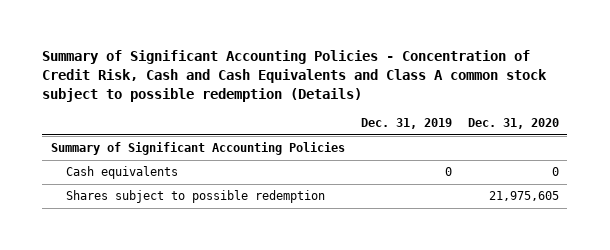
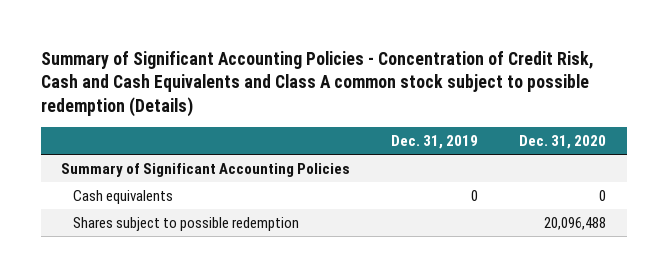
[489,191,560,202] 21,975,605 -> [544,217,607,231] 20,096,488

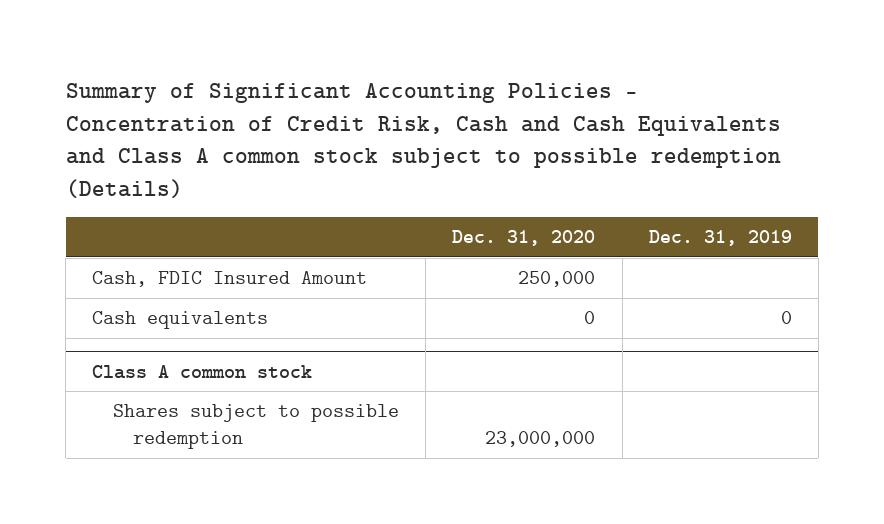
[61,163,351,178] Summary of Significant Accounting Policies -> none
none -> [92,271,368,288] Cash, FDIC Insured Amount
none -> [92,364,313,379] Class A common stock
[544,217,607,231] 20,096,488 -> [485,431,596,448] 23,000,000

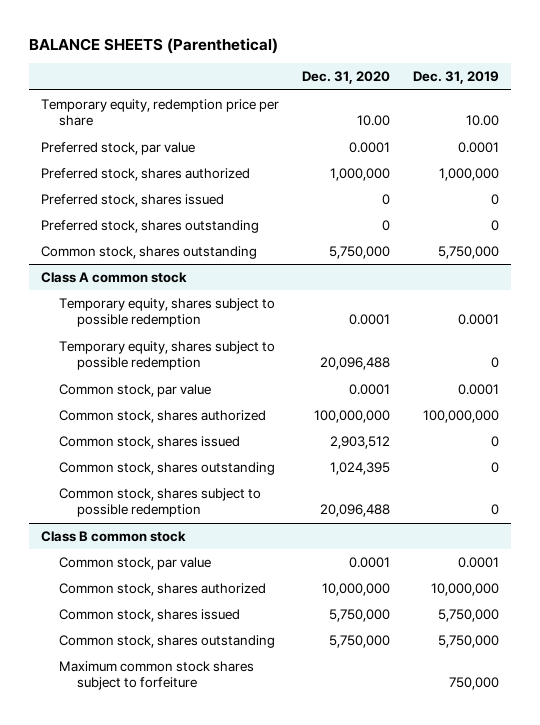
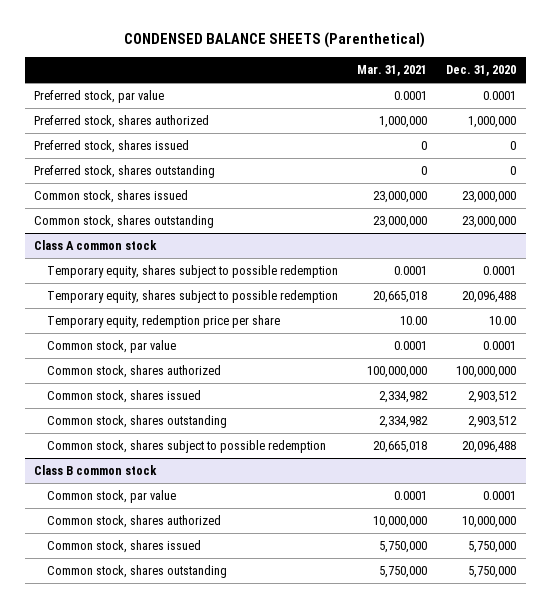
[29,37,279,54] BALANCE SHEETS (Parenthetical) -> [124,32,426,49] CONDENSED BALANCE SHEETS (Parenthetical)
[413,71,500,85] Dec. 31, 2019 -> none
none -> [357,65,428,77] Mar. 31, 2021
[40,98,279,127] Temporary equity, redemption price per share -> none
none -> [34,189,189,203] Common stock, shares issued
[329,245,391,259] 5,750,000 -> [462,215,517,228] 23,000,000
none -> [47,314,281,328] Temporary equity, redemption price per share
[330,461,391,475] 1,024,395 -> [468,415,518,428] 2,903,512
[58,660,254,691] Maximum common stock shares subject to forfeiture -> none

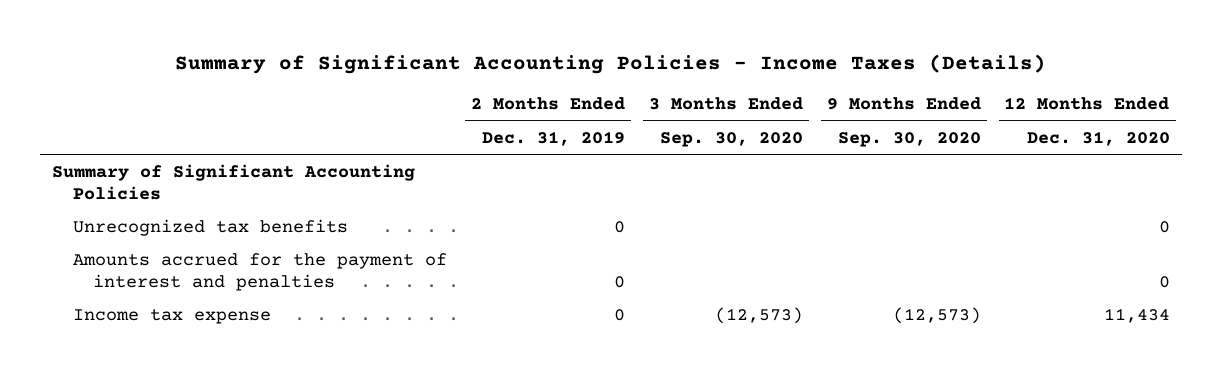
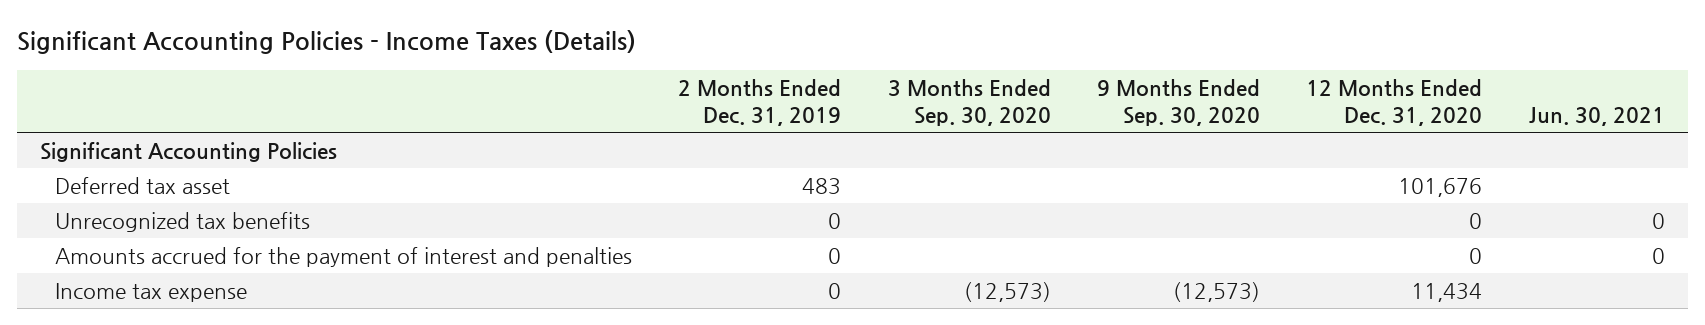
[175,53,1047,74] Summary of Significant Accounting Policies - Income Taxes (Details) -> [16,30,636,55] Significant Accounting Policies - Income Taxes (Details)
none -> [1528,106,1665,126] Jun. 30, 2021
[52,164,416,201] Summary of Significant Accounting Policies -> [40,141,338,162] Significant Accounting Policies
none -> [54,176,230,194] Deferred tax asset

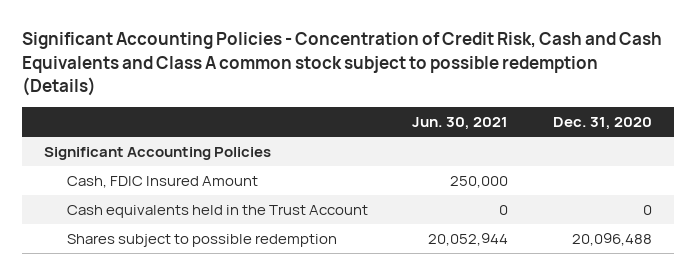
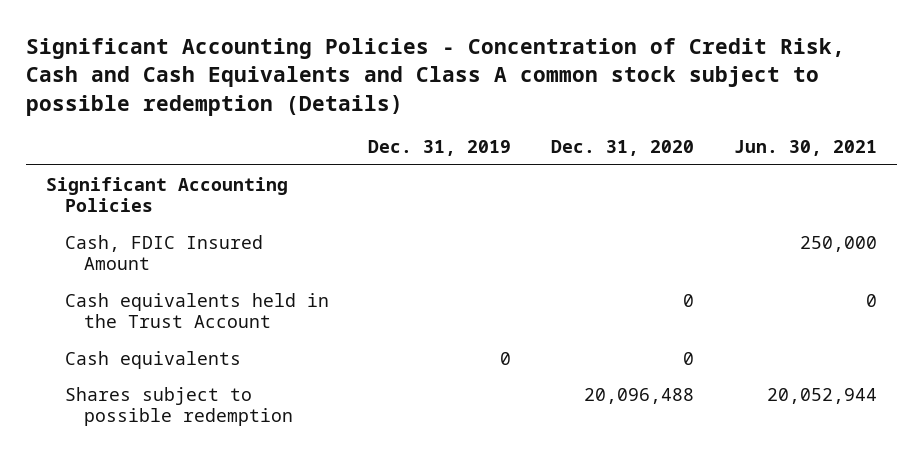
none -> [368,140,512,157] Dec. 31, 2019
none -> [64,350,241,369] Cash equivalents

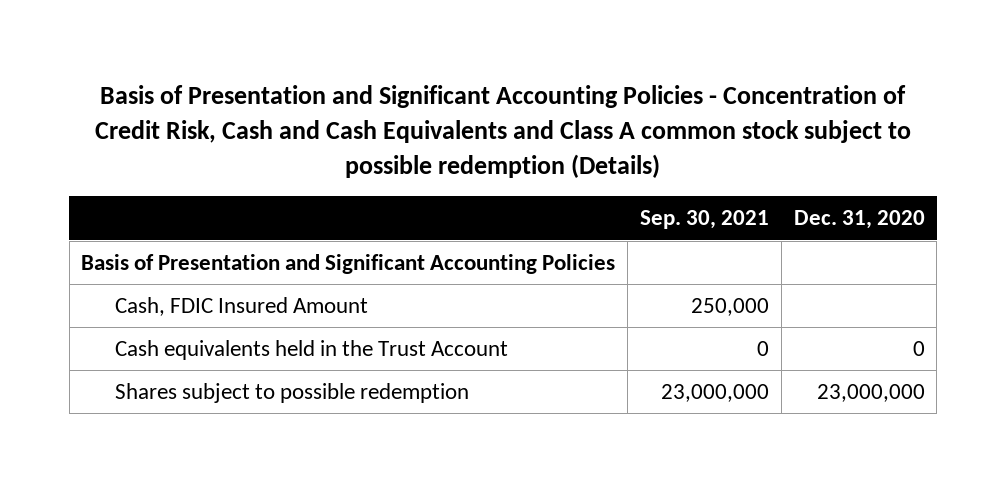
[25,38,845,116] Significant Accounting Policies - Concentration of Credit Risk, Cash and Cash Equivalents and Class A common stock subject to possible redemption (Details) -> [95,85,912,178] Basis of Presentation and Significant Accounting Policies - Concentration of Credit Risk, Cash and Cash Equivalents and Class A common stock subject to possible redemption (Details)
[368,140,512,157] Dec. 31, 2019 -> none
[734,140,878,157] Jun. 30, 2021 -> none
none -> [640,210,770,230] Sep. 30, 2021
[45,176,288,213] Significant Accounting Policies -> [81,253,616,274] Basis of Presentation and Significant Accounting Policies
[64,350,241,369] Cash equivalents -> none
[584,387,695,404] 20,096,488 -> [816,383,925,402] 23,000,000

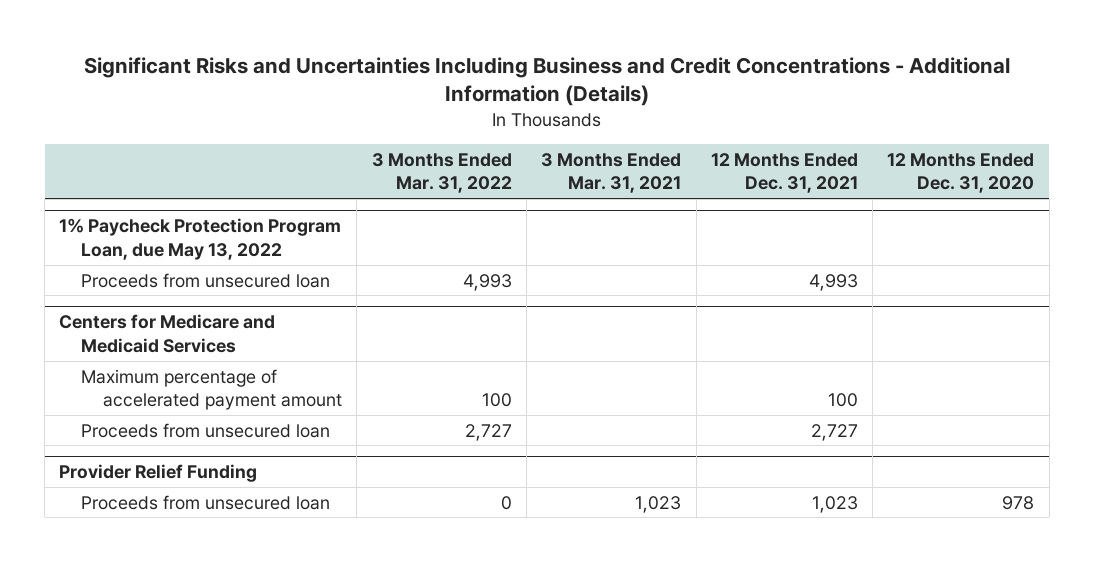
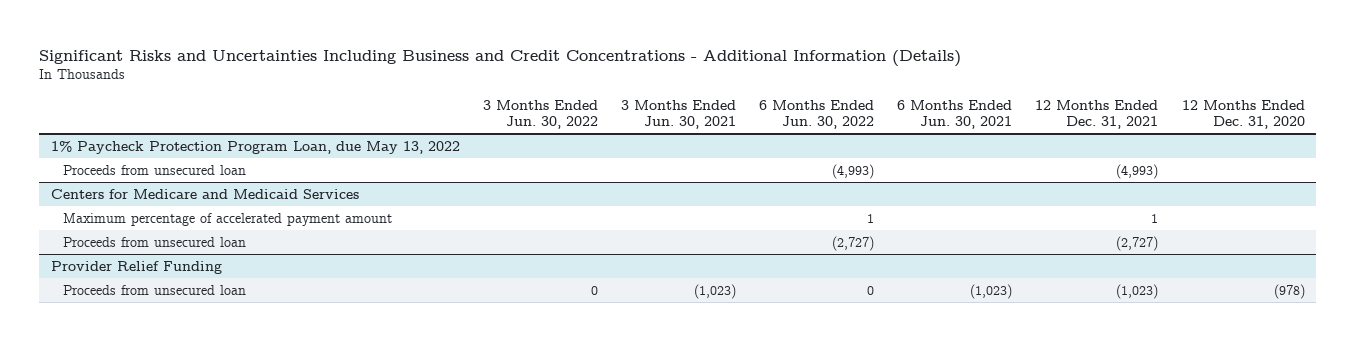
[371,152,512,194] 3 Months Ended Mar. 31, 2022 -> none
[541,152,682,194] 3 Months Ended Mar. 31, 2021 -> none
none -> [482,99,598,130] 3 Months Ended Jun. 30, 2022
none -> [621,99,737,130] 3 Months Ended Jun. 30, 2021
none -> [759,99,875,130] 6 Months Ended Jun. 30, 2022
none -> [897,99,1013,130] 6 Months Ended Jun. 30, 2021
[808,273,858,291] 4,993 -> [1116,163,1159,179] (4,993)
[827,393,858,408] 100 -> [1151,213,1159,223] 1
[810,423,858,441] 2,727 -> [1116,235,1159,251] (2,727)
[811,495,858,513] 1,023 -> [1116,283,1159,299] (1,023)
[1002,495,1035,510] 978 -> [1273,283,1305,299] (978)

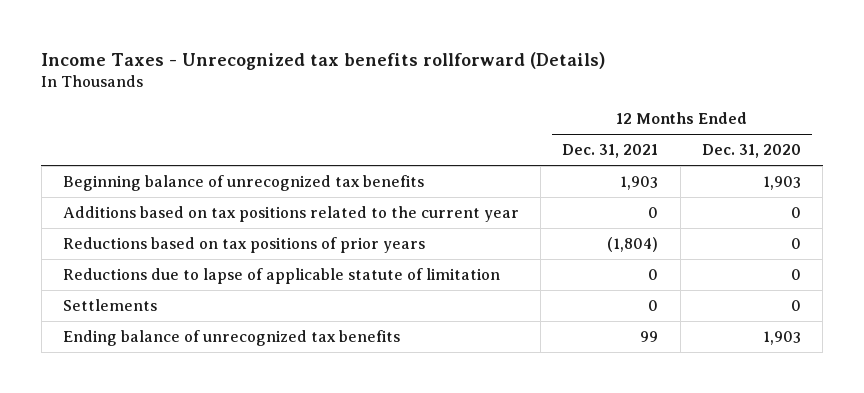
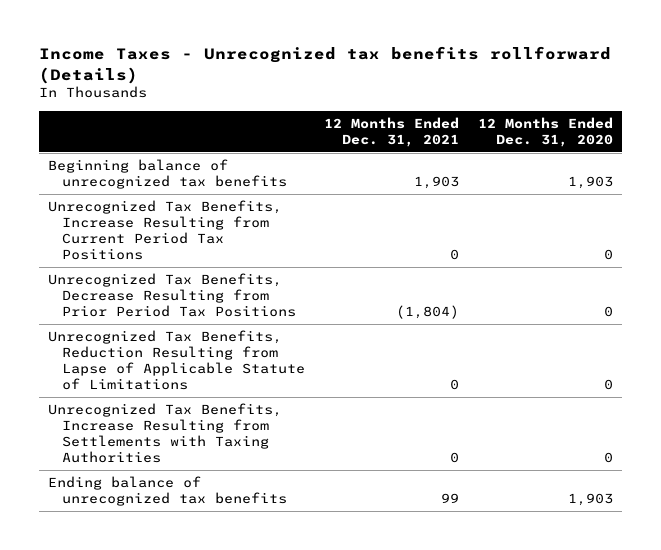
[63,205,520,222] Additions based on tax positions related to the current year -> [48,200,283,261] Unrecognized Tax Benefits, Increase Resulting from Current Period Tax Positions
[63,236,426,253] Reductions based on tax positions of prior years -> [48,273,296,318] Unrecognized Tax Benefits, Decrease Resulting from Prior Period Tax Positions
[63,267,501,284] Reductions due to lapse of applicable statute of limitation -> [48,330,305,391] Unrecognized Tax Benefits, Reduction Resulting from Lapse of Applicable Statute of Limitations
[63,298,158,311] Settlements -> [48,403,283,464] Unrecognized Tax Benefits, Increase Resulting from Settlements with Taxing Authorities

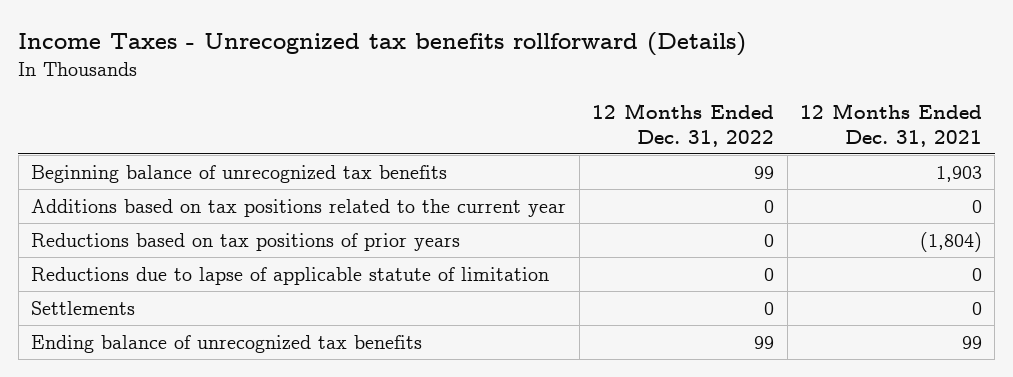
[477,116,613,147] 12 Months Ended Dec. 31, 2020 -> none
none -> [592,102,775,147] 12 Months Ended Dec. 31, 2022
[48,200,283,261] Unrecognized Tax Benefits, Increase Resulting from Current Period Tax Positions -> [31,198,567,217] Additions based on tax positions related to the current year
[48,273,296,318] Unrecognized Tax Benefits, Decrease Resulting from Prior Period Tax Positions -> [31,232,461,251] Reductions based on tax positions of prior years
[48,330,305,391] Unrecognized Tax Benefits, Reduction Resulting from Lapse of Applicable Statute of Limitations -> [31,266,550,285] Reductions due to lapse of applicable statute of limitation
[48,403,283,464] Unrecognized Tax Benefits, Increase Resulting from Settlements with Taxing Authorities -> [31,300,136,315] Settlements

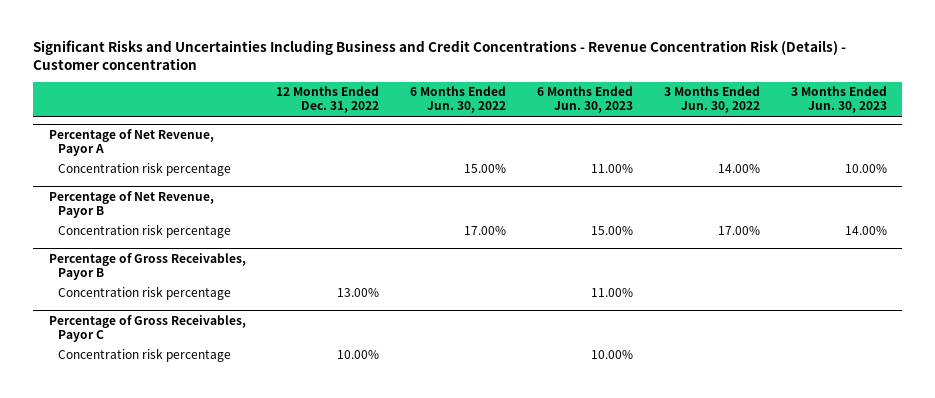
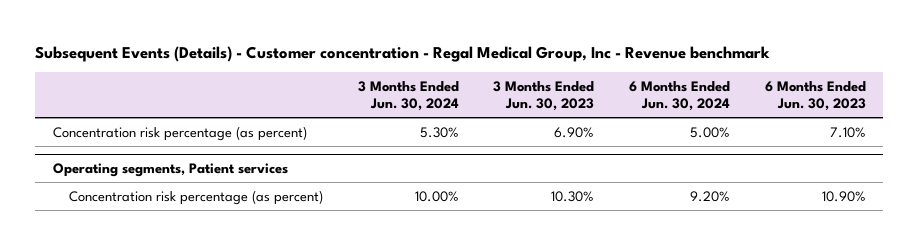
[33,39,847,70] Significant Risks and Uncertainties Including Business and Credit Concentrations - Revenue Concentration Risk (Details) - Customer concentration -> [35,45,771,62] Subsequent Events (Details) - Customer concentration - Regal Medical Group, Inc - Revenue benchmark
[276,86,380,114] 12 Months Ended Dec. 31, 2022 -> none
[410,86,507,114] 6 Months Ended Jun. 30, 2022 -> none
[663,86,760,114] 3 Months Ended Jun. 30, 2022 -> none
none -> [357,81,459,111] 3 Months Ended Jun. 30, 2024
none -> [628,81,730,111] 6 Months Ended Jun. 30, 2024
[48,128,214,156] Percentage of Net Revenue, Payor A -> none
[48,190,214,218] Percentage of Net Revenue, Payor B -> none
[48,252,246,280] Percentage of Gross Receivables, Payor B -> none
[57,286,231,301] Concentration risk percentage -> none
[48,314,246,342] Percentage of Gross Receivables, Payor C -> none
[57,348,231,363] Concentration risk percentage -> none
[57,162,231,177] Concentration risk percentage -> [52,125,307,141] Concentration risk percentage (as percent)
[591,164,634,174] 11.00% -> [829,126,866,138] 7.10%
[844,164,887,174] 10.00% -> [554,126,595,138] 6.90%
none -> [52,163,288,178] Operating segments, Patient services
[57,224,231,239] Concentration risk percentage -> [68,189,323,205] Concentration risk percentage (as percent)
[591,226,634,236] 15.00% -> [821,190,866,202] 10.90%
[844,226,887,236] 14.00% -> [551,190,595,202] 10.30%

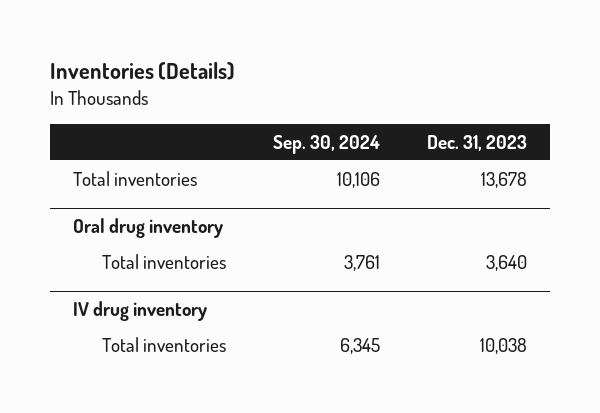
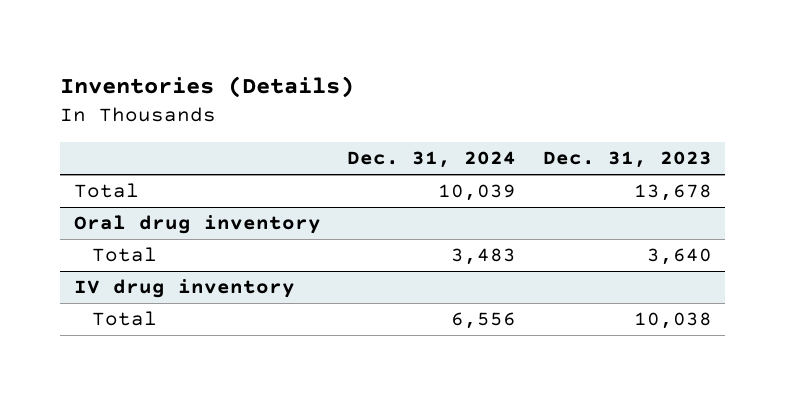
[272,134,380,154] Sep. 30, 2024 -> none
none -> [347,151,517,169] Dec. 31, 2024
[73,171,198,187] Total inventories -> [73,183,139,199] Total
[101,254,226,270] Total inventories -> [91,247,157,263] Total
[101,337,226,353] Total inventories -> [91,311,157,327] Total

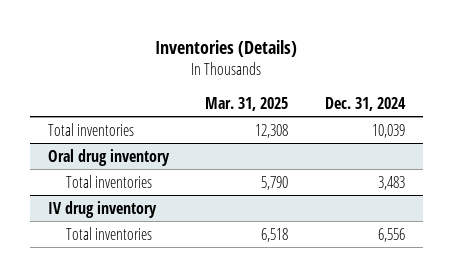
[542,151,712,169] Dec. 31, 2023 -> none
none -> [205,96,289,111] Mar. 31, 2025
[73,183,139,199] Total -> [47,122,134,136] Total inventories
[91,247,157,263] Total -> [66,174,153,188] Total inventories
[91,311,157,327] Total -> [66,226,153,240] Total inventories

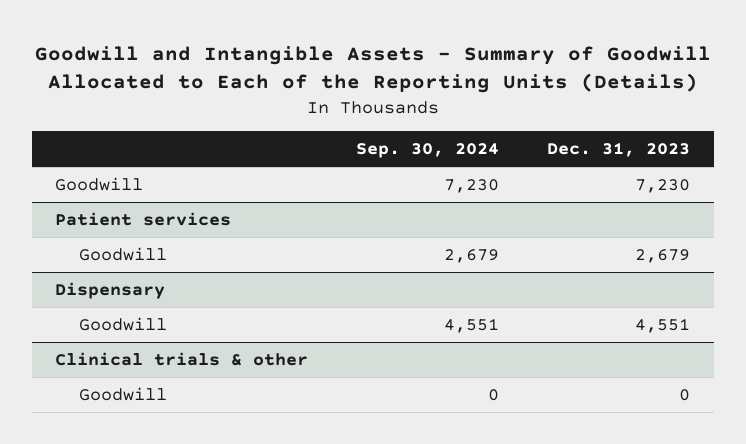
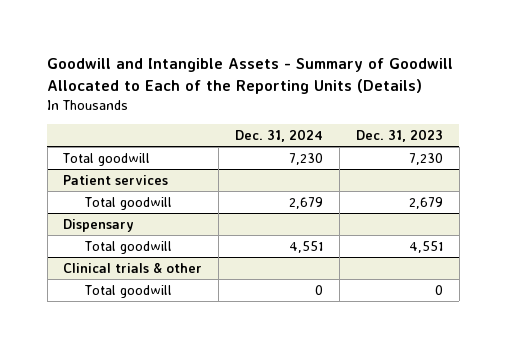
[356,143,500,159] Sep. 30, 2024 -> none
none -> [235,128,324,142] Dec. 31, 2024
[55,176,144,191] Goodwill -> [62,152,151,166] Total goodwill
[78,246,167,261] Goodwill -> [84,196,173,210] Total goodwill
[78,316,167,331] Goodwill -> [84,240,173,254] Total goodwill
[78,386,167,401] Goodwill -> [84,284,173,298] Total goodwill

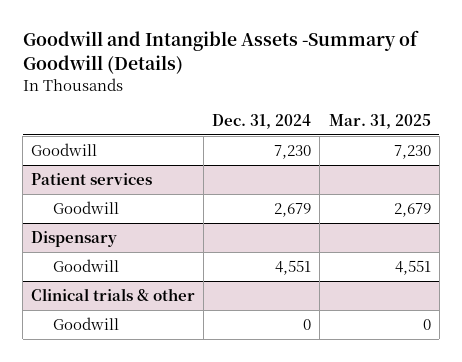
[47,57,454,94] Goodwill and Intangible Assets - Summary of Goodwill Allocated to Each of the Reporting Units (Details) -> [22,30,419,75] Goodwill and Intangible Assets -Summary of Goodwill (Details)
[355,128,443,142] Dec. 31, 2023 -> none
none -> [328,113,431,129] Mar. 31, 2025
[62,152,151,166] Total goodwill -> [31,143,98,157] Goodwill
[84,196,173,210] Total goodwill -> [52,201,119,215] Goodwill
[84,240,173,254] Total goodwill -> [52,259,119,273] Goodwill
[84,284,173,298] Total goodwill -> [52,317,119,331] Goodwill

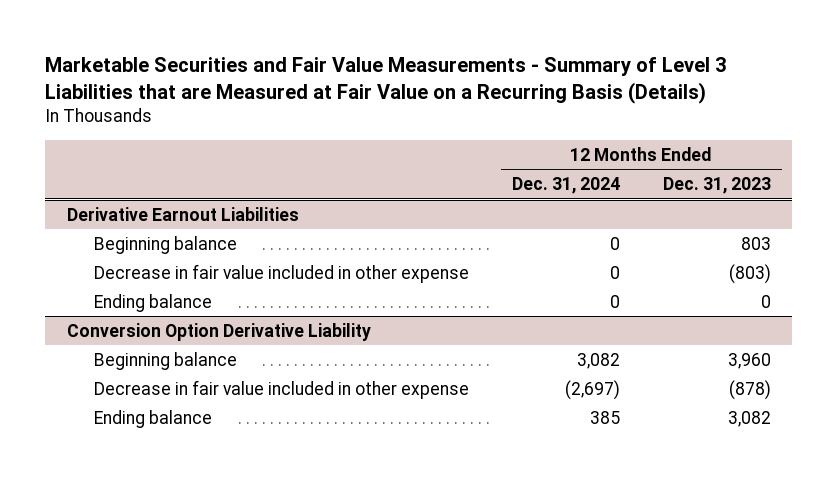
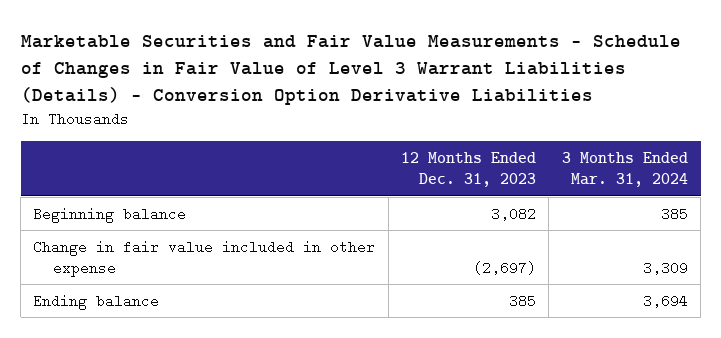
[45,57,727,105] Marketable Securities and Fair Value Measurements - Summary of Level 3 Liabilities that are Measured at Fair Value on a Recurring Basis (Details) -> [20,35,681,105] Marketable Securities and Fair Value Measurements - Schedule of Changes in Fair Value of Level 3 Warrant Liabilities (Details) - Conversion Option Derivative Liabilities
[511,177,620,195] Dec. 31, 2024 -> none
none -> [561,152,688,188] 3 Months Ended Mar. 31, 2024
[66,206,299,221] Derivative Earnout Liabilities -> none
[66,322,371,341] Conversion Option Derivative Liability -> none
[93,351,237,370] Beginning balance -> none
[93,379,469,399] Decrease in fair value included in other expense -> none
[93,409,212,428] Ending balance -> none
[740,236,771,250] 803 -> [491,206,537,221] 3,082
[93,263,469,283] Decrease in fair value included in other expense -> [33,239,376,278] Change in fair value included in other expense
[728,263,771,284] (803) -> [473,261,537,276] (2,697)
[760,294,771,308] 0 -> [509,293,537,308] 385

